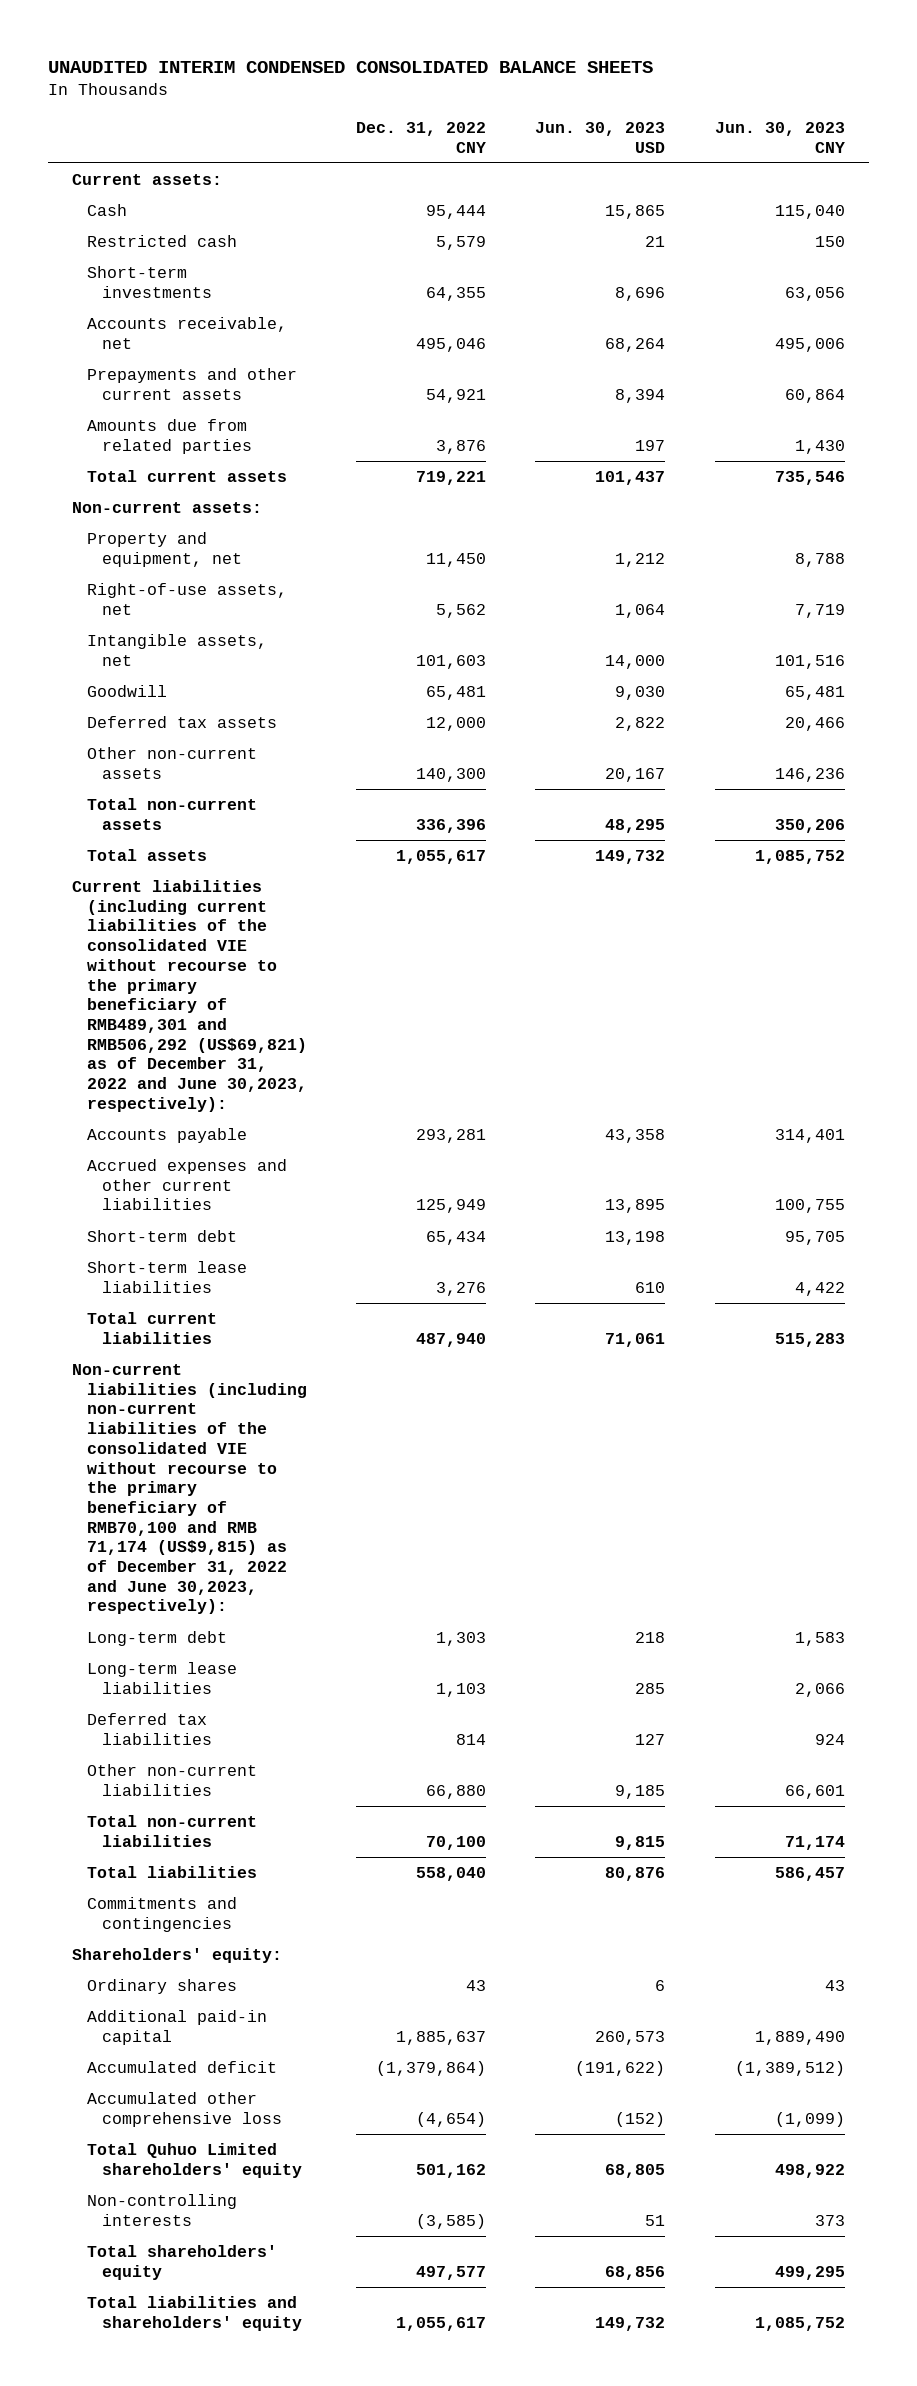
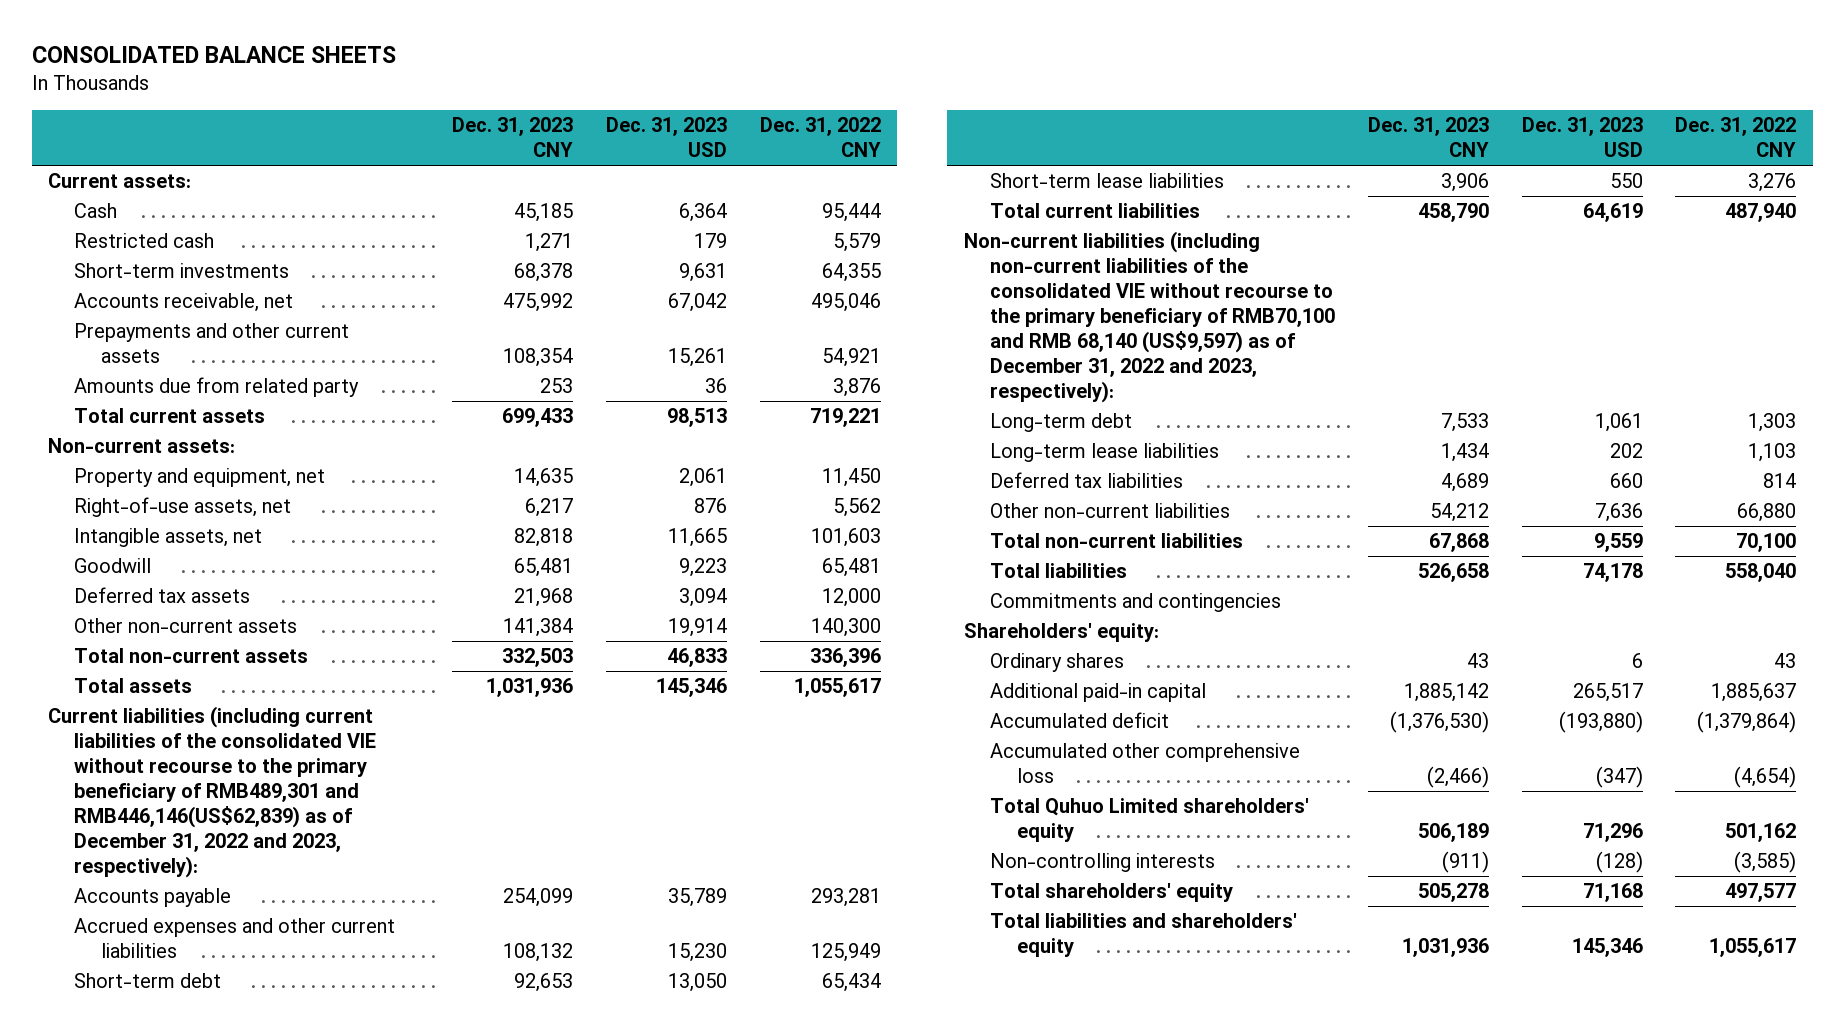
[47,61,653,74] UNAUDITED INTERIM CONDENSED CONSOLIDATED BALANCE SHEETS -> [31,45,396,63] CONSOLIDATED BALANCE SHEETS
[535,121,666,153] Jun. 30, 2023 USD -> none
[714,121,845,153] Jun. 30, 2023 CNY -> none
none -> [452,117,574,158] Dec. 31, 2023 CNY
none -> [605,117,727,158] Dec. 31, 2023 USD
[87,419,253,454] Amounts due from related parties -> [74,377,360,398] Amounts due from related party
[72,880,308,1112] Current liabilities (including current liabilities of the consolidated VIE without recourse to the primary beneficiary of RMB489,301 and RMB506,292 (US$69,821) as of December 31, 2022 and June 30,2023, respectively): -> [47,706,377,879] Current liabilities (including current liabilities of the consolidated VIE without recourse to the primary beneficiary of RMB489,301 and RMB446,146(US$62,839) as of December 31, 2022 and 2023, respectively):
[72,1364,308,1615] Non-current liabilities (including non-current liabilities of the consolidated VIE without recourse to the primary beneficiary of RMB70,100 and RMB 71,174 (US$9,815) as of December 31, 2022 and June 30,2023, respectively): -> [963,231,1336,404] Non-current liabilities (including non-current liabilities of the consolidated VIE without recourse to the primary beneficiary of RMB70,100 and RMB 68,140 (US$9,597) as of December 31, 2022 and 2023, respectively):

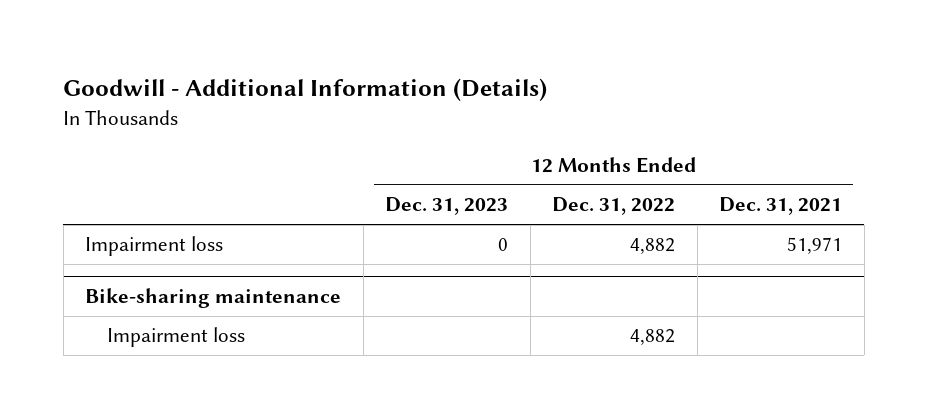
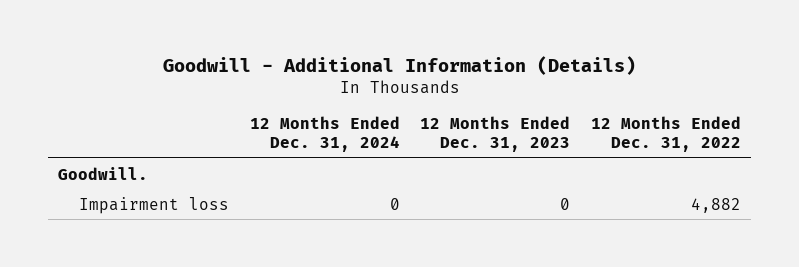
[719,197,843,216] Dec. 31, 2021 -> none
none -> [249,115,400,153] 12 Months Ended Dec. 31, 2024
none -> [58,166,149,180] Goodwill.
[85,288,342,309] Bike-sharing maintenance -> none
[107,327,246,348] Impairment loss -> none

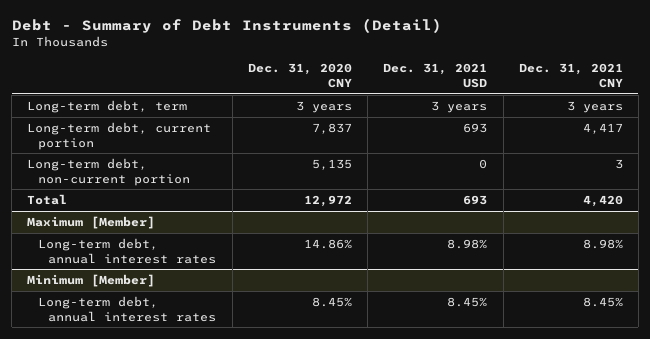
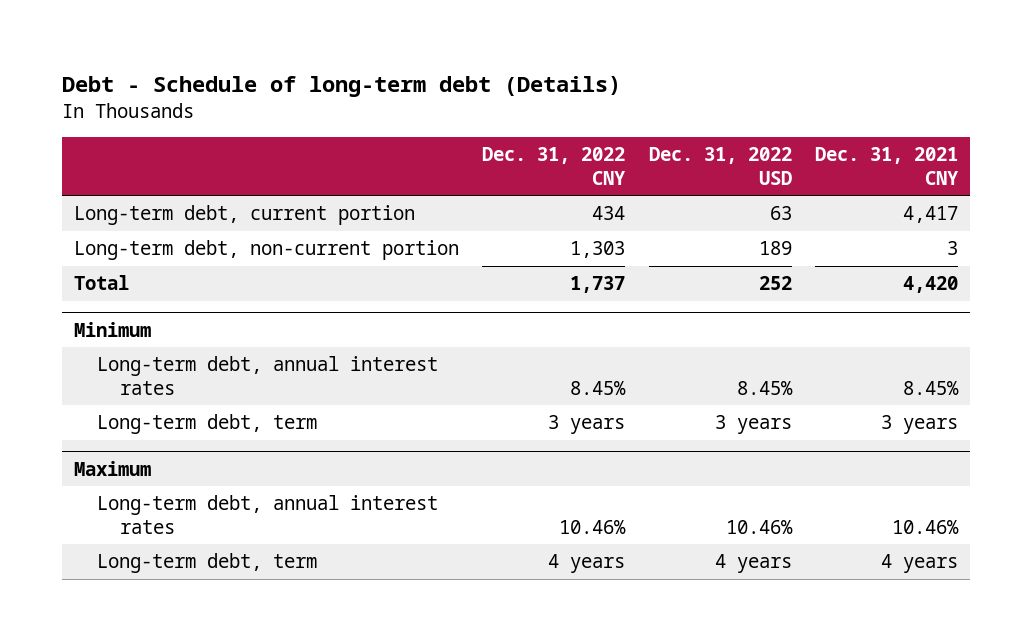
[11,17,442,33] Debt - Summary of Debt Instruments (Detail) -> [62,76,622,98] Debt - Schedule of long-term debt (Details)
[247,63,352,89] Dec. 31, 2020 CNY -> none
[383,63,488,89] Dec. 31, 2021 USD -> none
none -> [482,147,627,185] Dec. 31, 2022 CNY
none -> [648,147,792,185] Dec. 31, 2022 USD
[27,99,188,113] Long-term debt, term -> none
[27,215,156,229] Maximum [Member] -> none
[37,237,217,264] Long-term debt, annual interest rates -> none
[27,273,156,287] Minimum [Member] -> [73,321,151,337] Minimum
none -> [97,414,318,435] Long-term debt, term
none -> [73,460,151,476] Maximum
none -> [97,495,439,534] Long-term debt, annual interest rates
none -> [97,553,318,574] Long-term debt, term

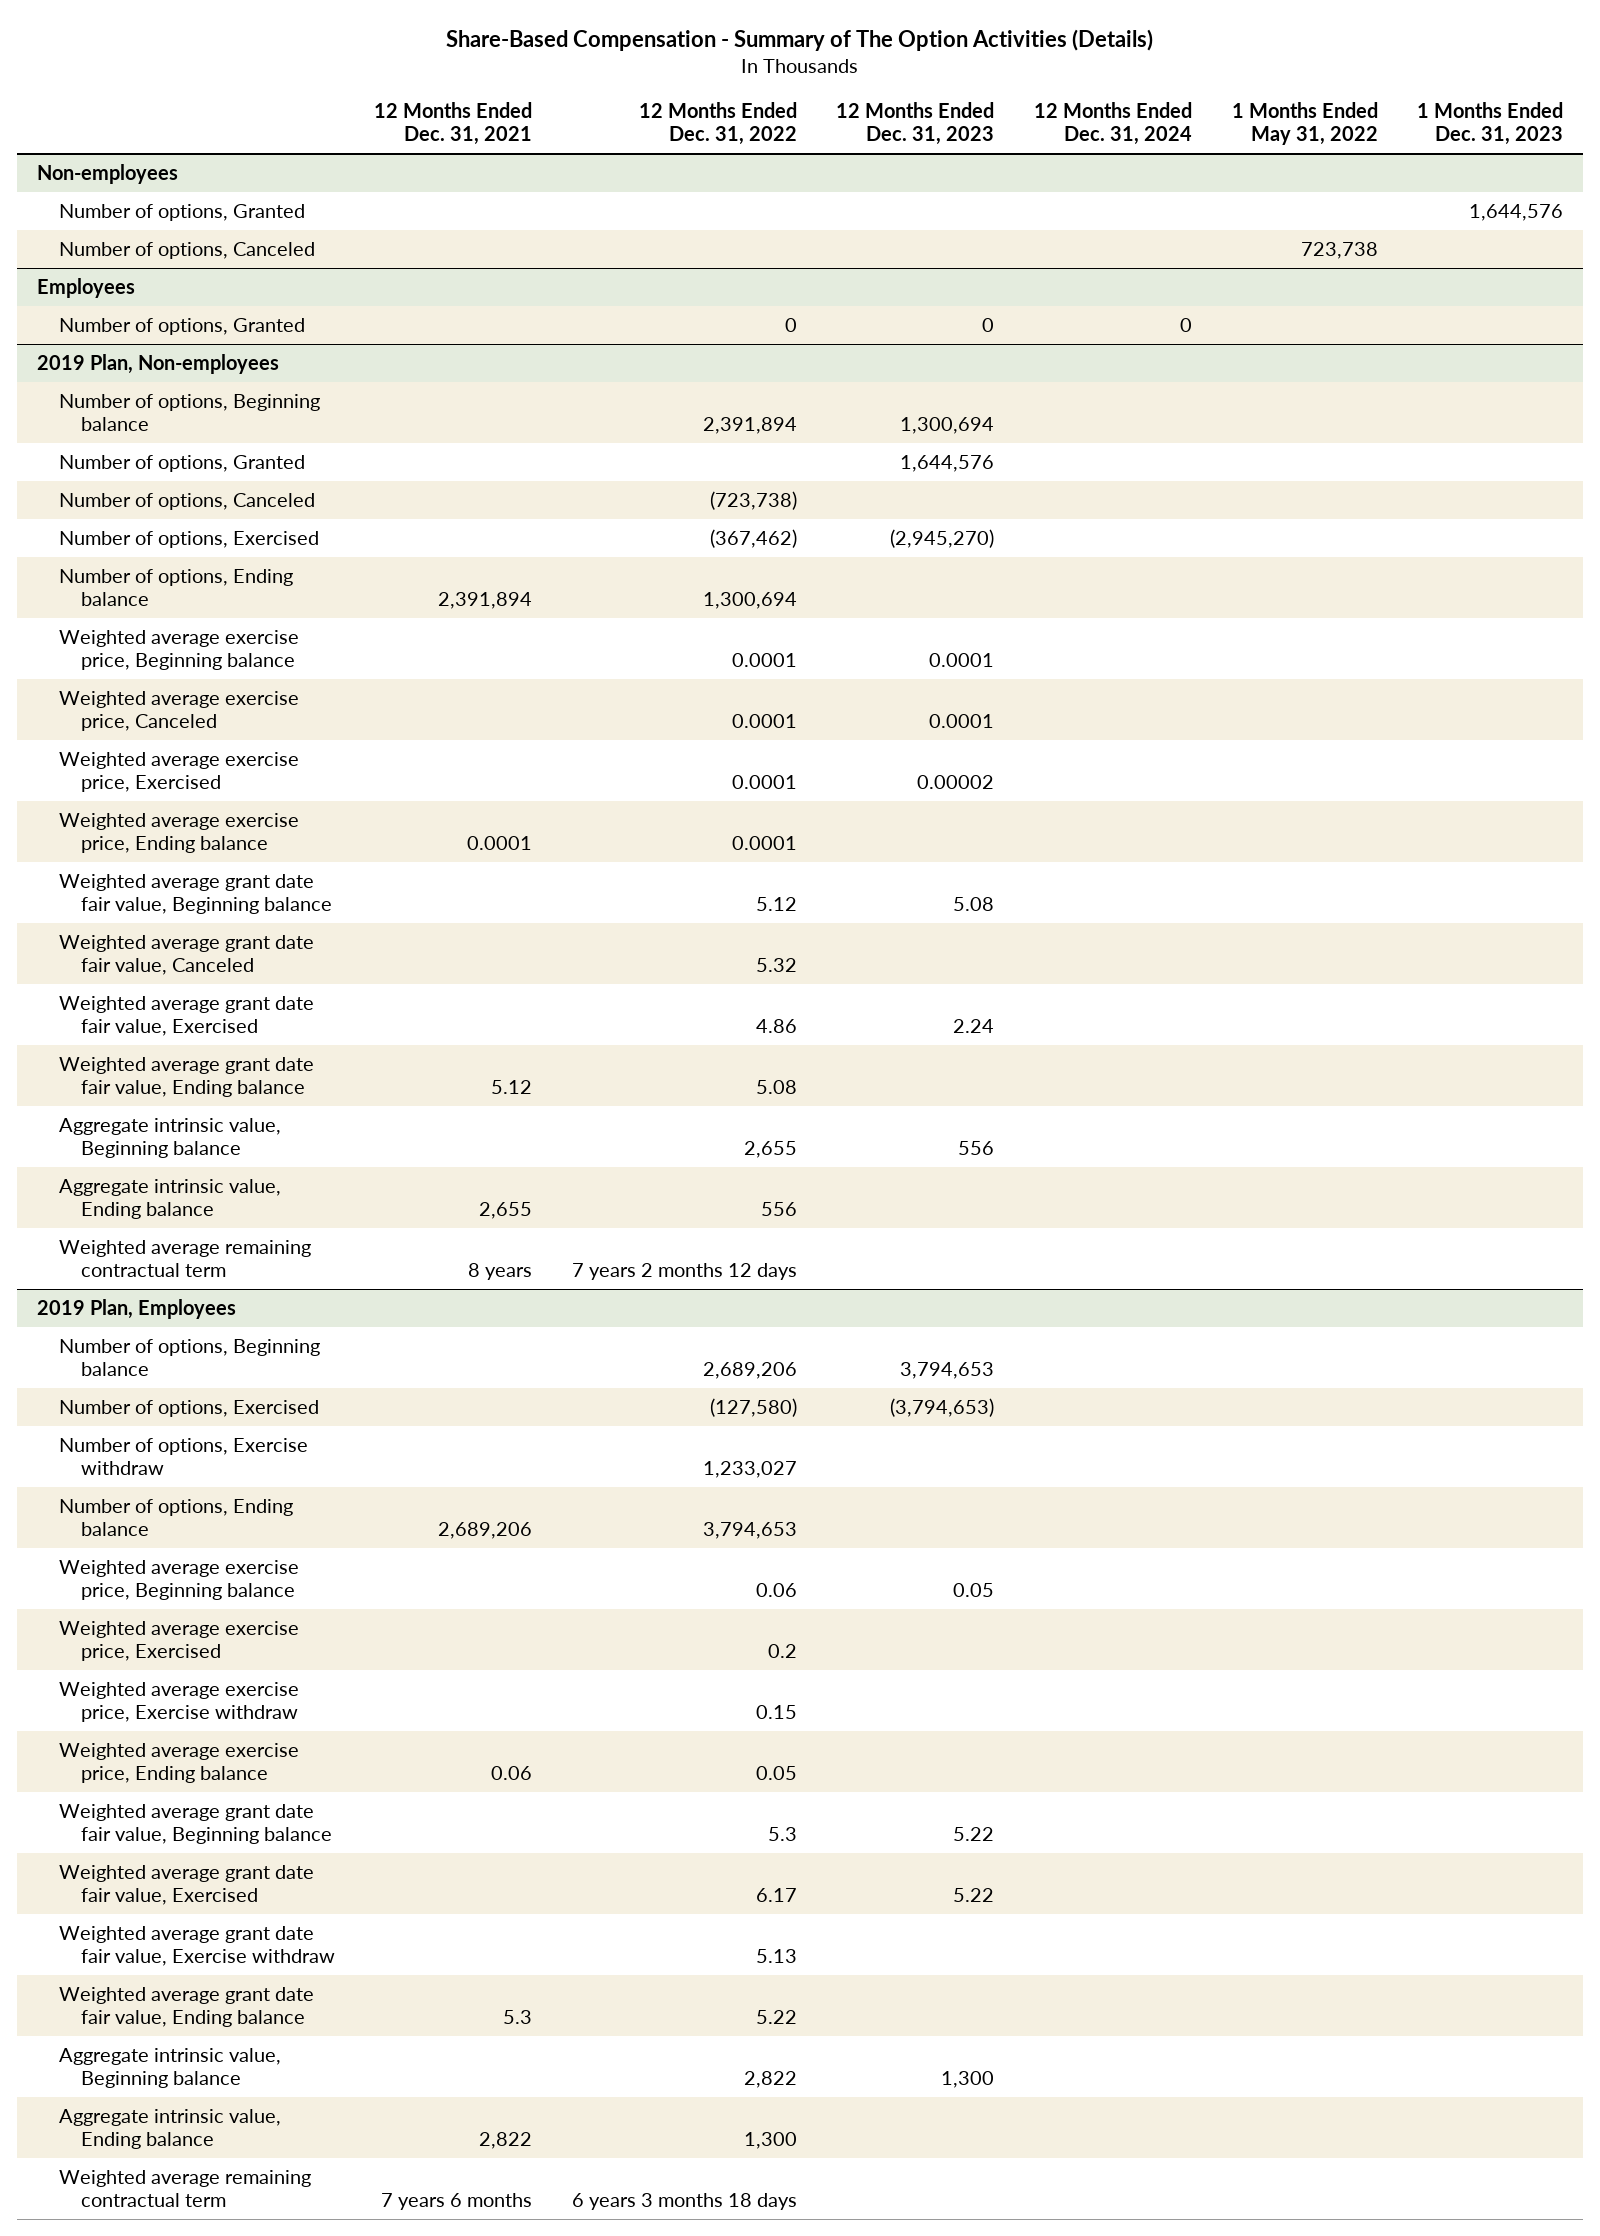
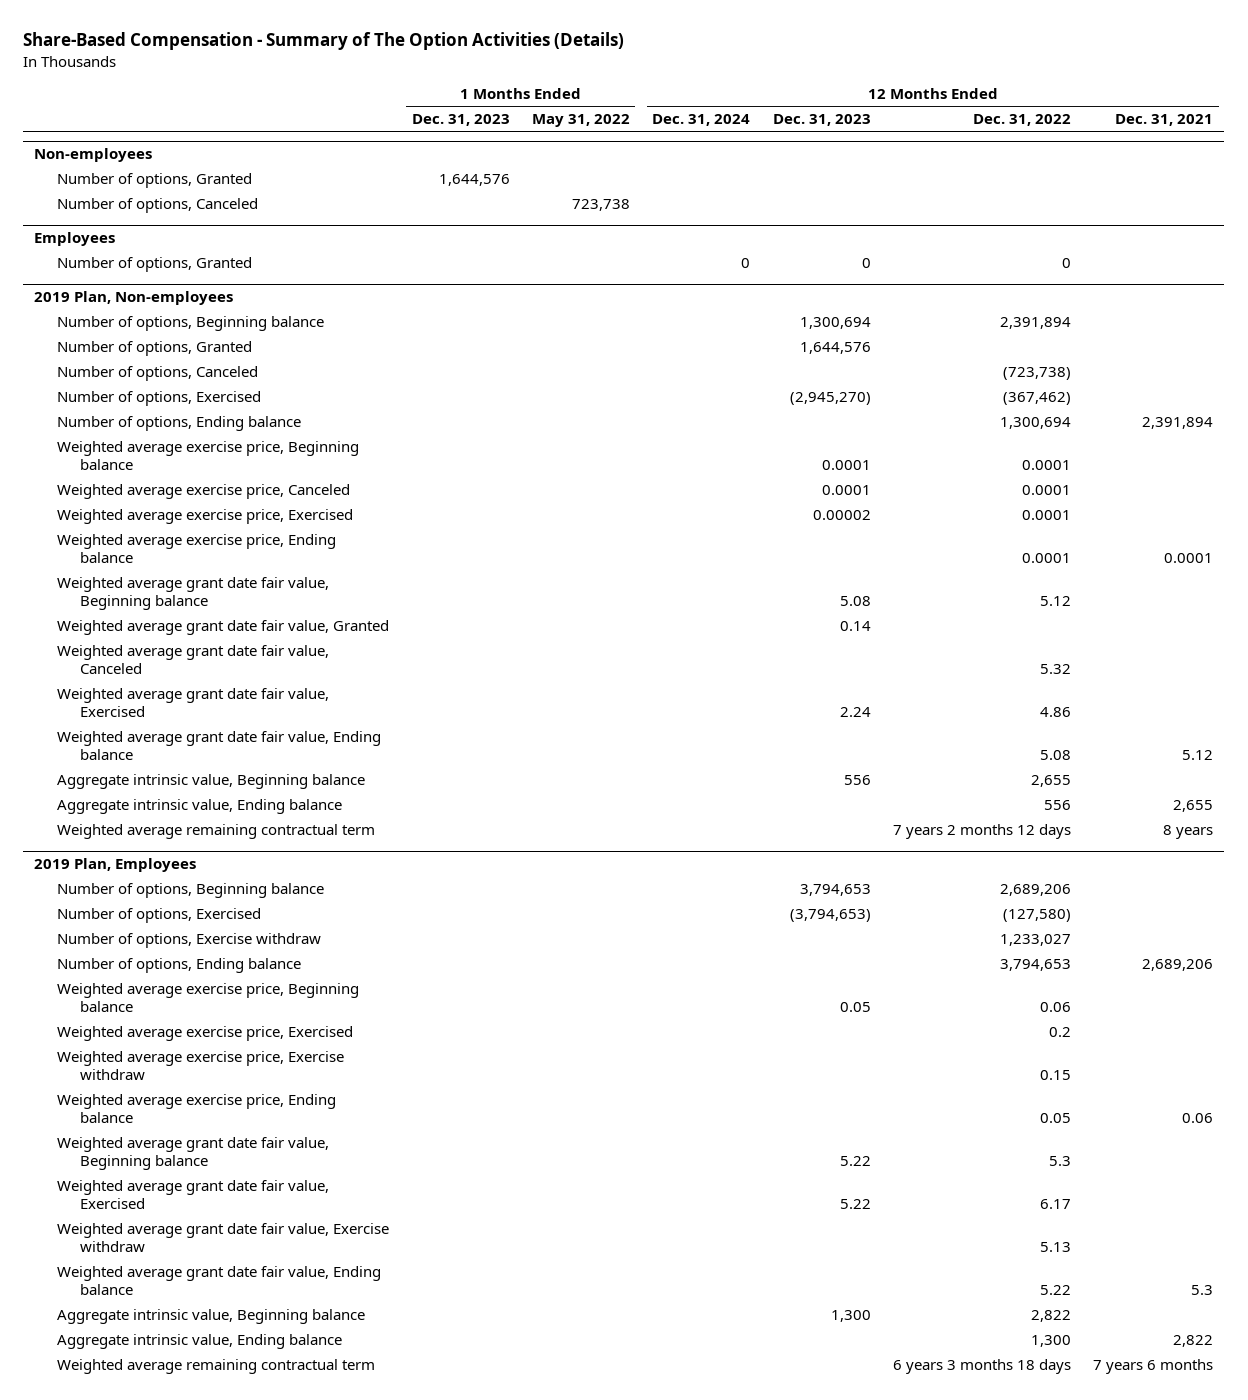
none -> [57,619,390,635] Weighted average grant date fair value, Granted

